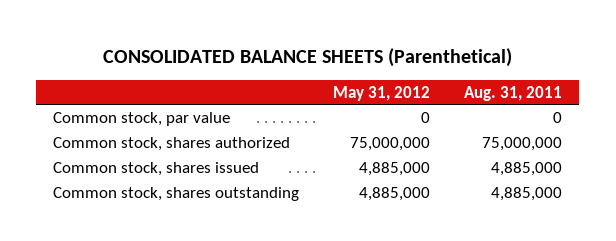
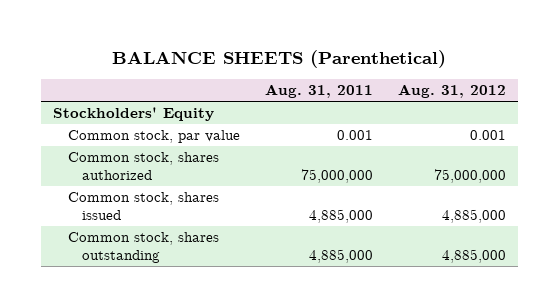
[102,47,512,67] CONSOLIDATED BALANCE SHEETS (Parenthetical) -> [112,50,447,69] BALANCE SHEETS (Parenthetical)
[333,85,431,101] May 31, 2012 -> none
none -> [397,84,506,99] Aug. 31, 2012
none -> [53,107,215,122] Stockholders' Equity
[553,111,563,123] 0 -> [336,130,373,141] 0.001

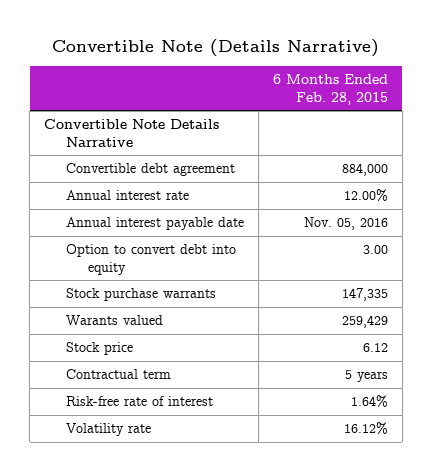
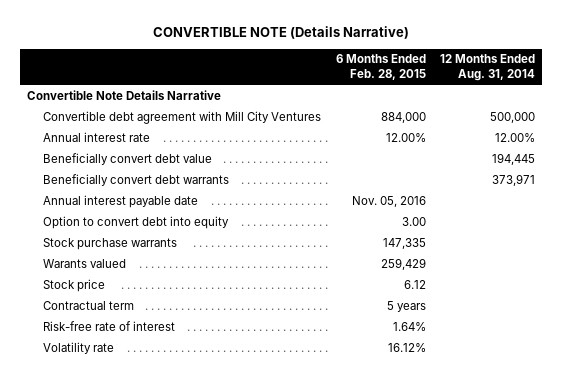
[52,38,380,57] Convertible Note (Details Narrative) -> [153,26,410,40] CONVERTIBLE NOTE (Details Narrative)
none -> [440,54,536,81] 12 Months Ended Aug. 31, 2014
[66,163,236,177] Convertible debt agreement -> [42,110,321,124] Convertible debt agreement with Mill City Ventures
none -> [42,152,212,165] Beneficially convert debt value
none -> [42,173,229,186] Beneficially convert debt warrants

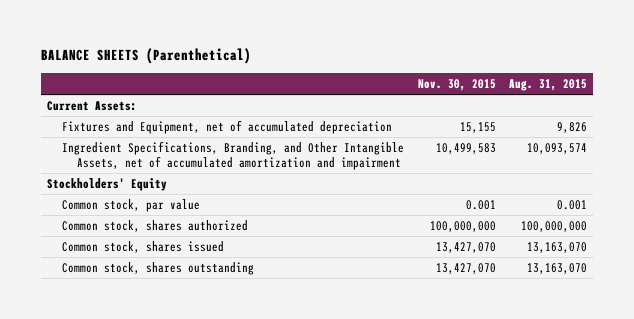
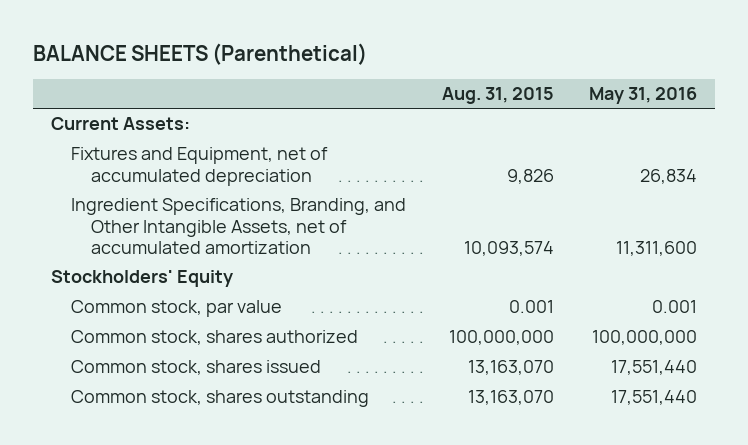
[417,78,496,91] Nov. 30, 2015 -> none
none -> [589,87,698,105] May 31, 2016
[62,141,405,171] Ingredient Specifications, Branding, and Other Intangible Assets, net of accumulated amortization and impairment -> [70,198,406,254] Ingredient Specifications, Branding, and Other Intangible Assets, net of accumulated amortization

